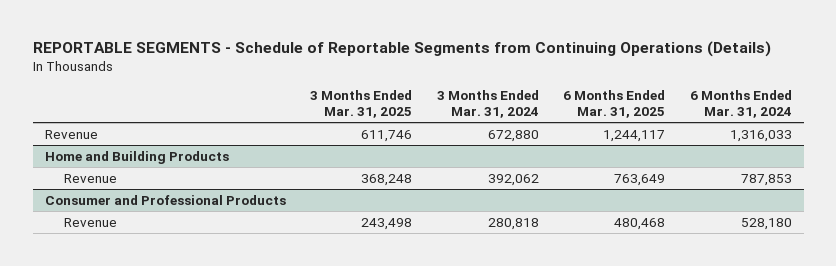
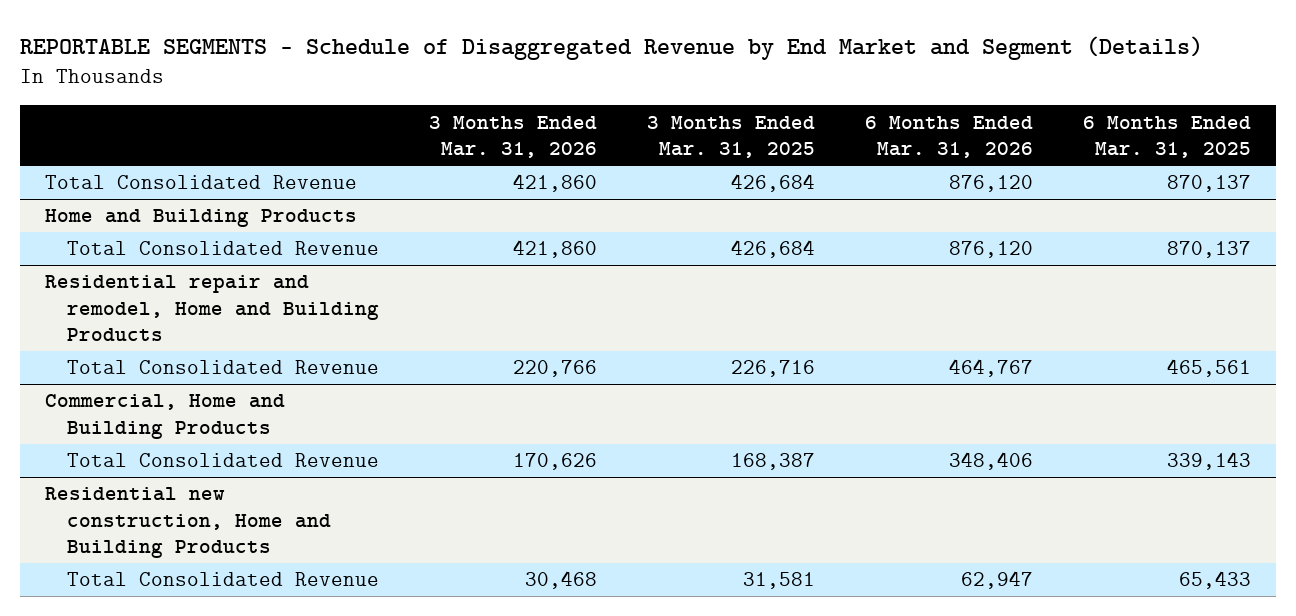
[32,41,771,58] REPORTABLE SEGMENTS - Schedule of Reportable Segments from Continuing Operations (Details) -> [19,35,1203,60] REPORTABLE SEGMENTS - Schedule of Disaggregated Revenue by End Market and Segment (Details)
[436,90,539,119] 3 Months Ended Mar. 31, 2024 -> none
[689,90,792,119] 6 Months Ended Mar. 31, 2024 -> none
none -> [429,115,598,159] 3 Months Ended Mar. 31, 2026
none -> [865,115,1034,159] 6 Months Ended Mar. 31, 2026
[44,129,98,139] Revenue -> [44,175,357,190] Total Consolidated Revenue
[361,129,413,142] 611,746 -> [731,174,816,193] 426,684
[603,129,666,142] 1,244,117 -> [1167,175,1252,193] 870,137
[44,194,286,205] Consumer and Professional Products -> none
[64,173,118,183] Revenue -> [67,241,380,256] Total Consolidated Revenue
[361,173,413,186] 368,248 -> [731,240,816,259] 426,684
[614,173,666,186] 763,649 -> [1167,241,1252,259] 870,137
none -> [44,275,380,342] Residential repair and remodel, Home and Building Products
[64,217,118,227] Revenue -> [67,360,380,375] Total Consolidated Revenue
[361,217,413,230] 243,498 -> [731,360,816,378] 226,716
[614,217,666,230] 480,468 -> [1167,359,1252,378] 465,561
none -> [44,394,285,439] Commercial, Home and Building Products
none -> [67,453,380,468] Total Consolidated Revenue
none -> [44,487,332,559] Residential new construction, Home and Building Products
none -> [67,572,380,587] Total Consolidated Revenue

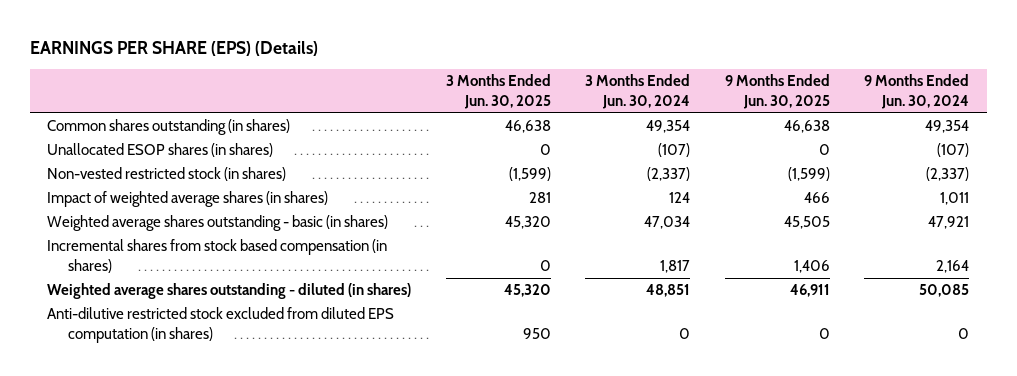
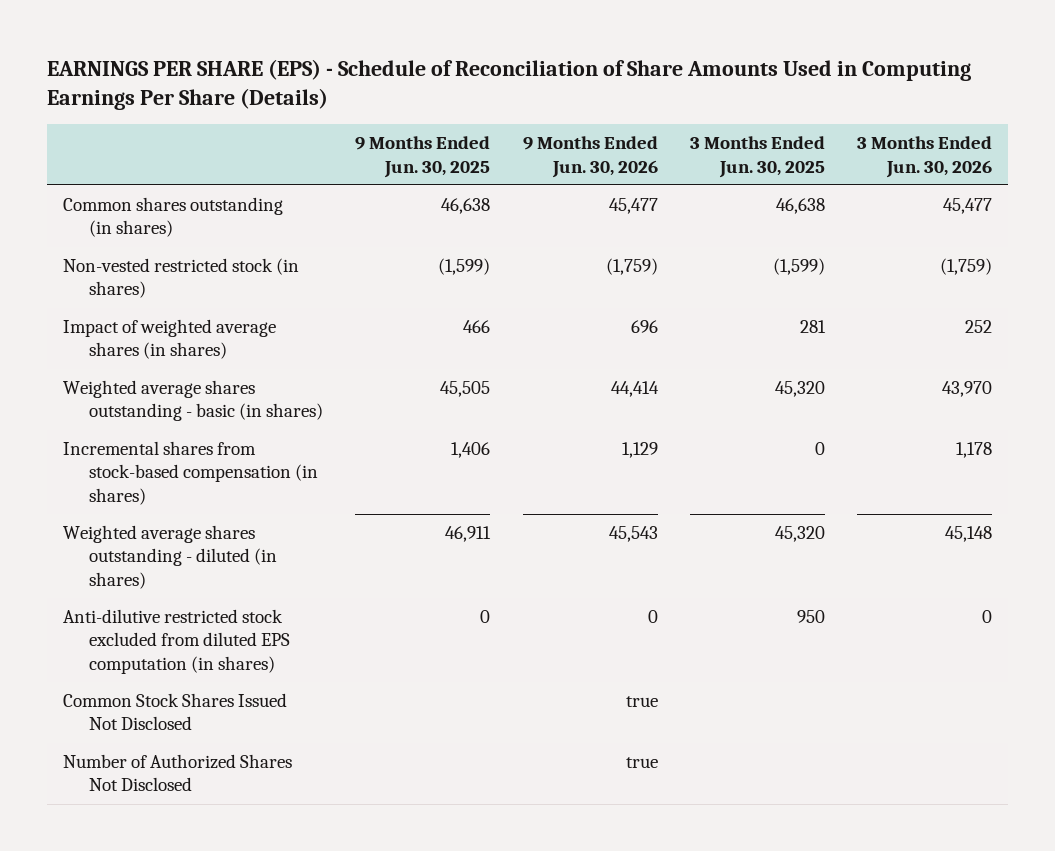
[30,40,319,56] EARNINGS PER SHARE (EPS) (Details) -> [47,59,972,111] EARNINGS PER SHARE (EPS) - Schedule of Reconciliation of Share Amounts Used in Computing Earnings Per Share (Details)
[585,74,691,109] 3 Months Ended Jun. 30, 2024 -> none
[864,74,970,109] 9 Months Ended Jun. 30, 2024 -> none
none -> [522,136,658,178] 9 Months Ended Jun. 30, 2026
none -> [857,136,993,178] 3 Months Ended Jun. 30, 2026
[47,143,274,158] Unallocated ESOP shares (in shares) -> none
[47,239,388,273] Incremental shares from stock based compensation (in shares) -> [63,441,318,505] Incremental shares from stock-based compensation (in shares)
none -> [63,693,288,731] Common Stock Shares Issued Not Disclosed
none -> [63,754,293,792] Number of Authorized Shares Not Disclosed

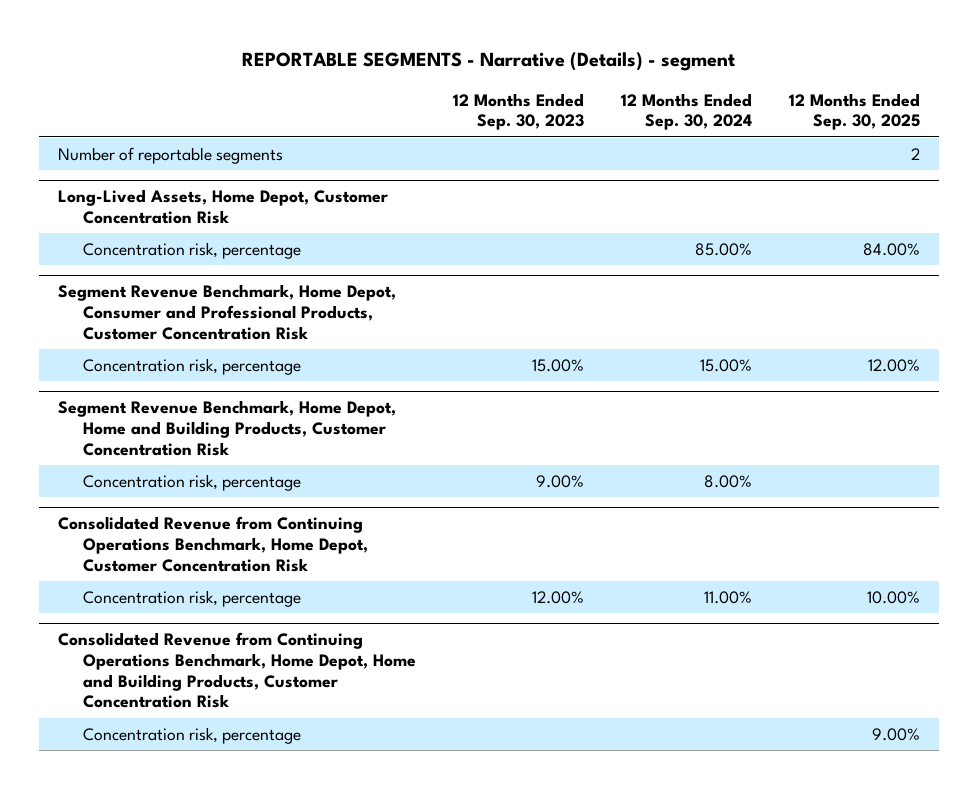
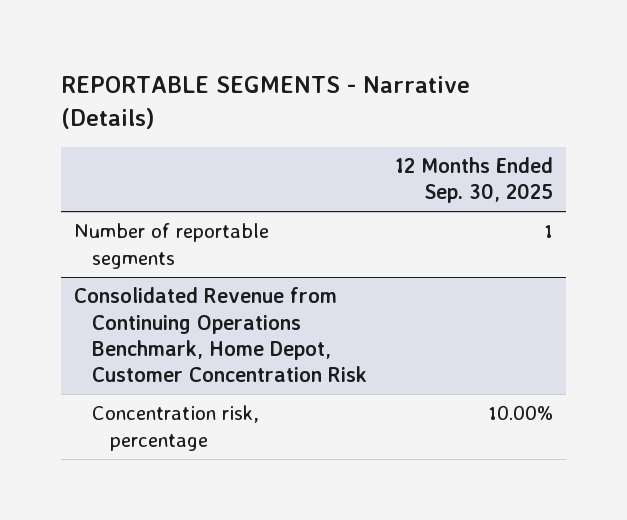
[242,52,736,72] REPORTABLE SEGMENTS - Narrative (Details) - segment -> [60,76,470,129] REPORTABLE SEGMENTS - Narrative (Details)
[453,92,585,131] 12 Months Ended Sep. 30, 2023 -> none
[621,92,753,131] 12 Months Ended Sep. 30, 2024 -> none
[57,189,388,224] Long-Lived Assets, Home Depot, Customer Concentration Risk -> none
[83,241,302,259] Concentration risk, percentage -> none
[57,284,396,340] Segment Revenue Benchmark, Home Depot, Consumer and Professional Products, Customer Concentration Risk -> none
[83,357,302,375] Concentration risk, percentage -> none
[57,400,396,456] Segment Revenue Benchmark, Home Depot, Home and Building Products, Customer Concentration Risk -> none
[83,473,302,491] Concentration risk, percentage -> none
[911,147,921,160] 2 -> [543,225,553,239] 1
[57,632,417,709] Consolidated Revenue from Continuing Operations Benchmark, Home Depot, Home and Building Products, Customer Concentration Risk -> none
[83,726,302,744] Concentration risk, percentage -> none

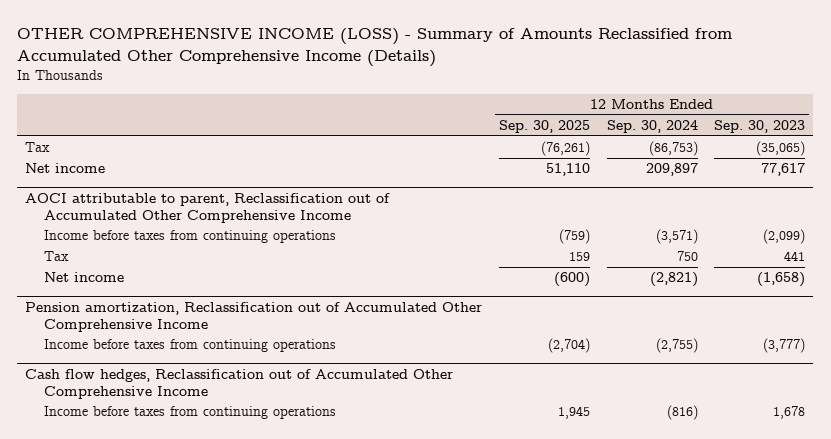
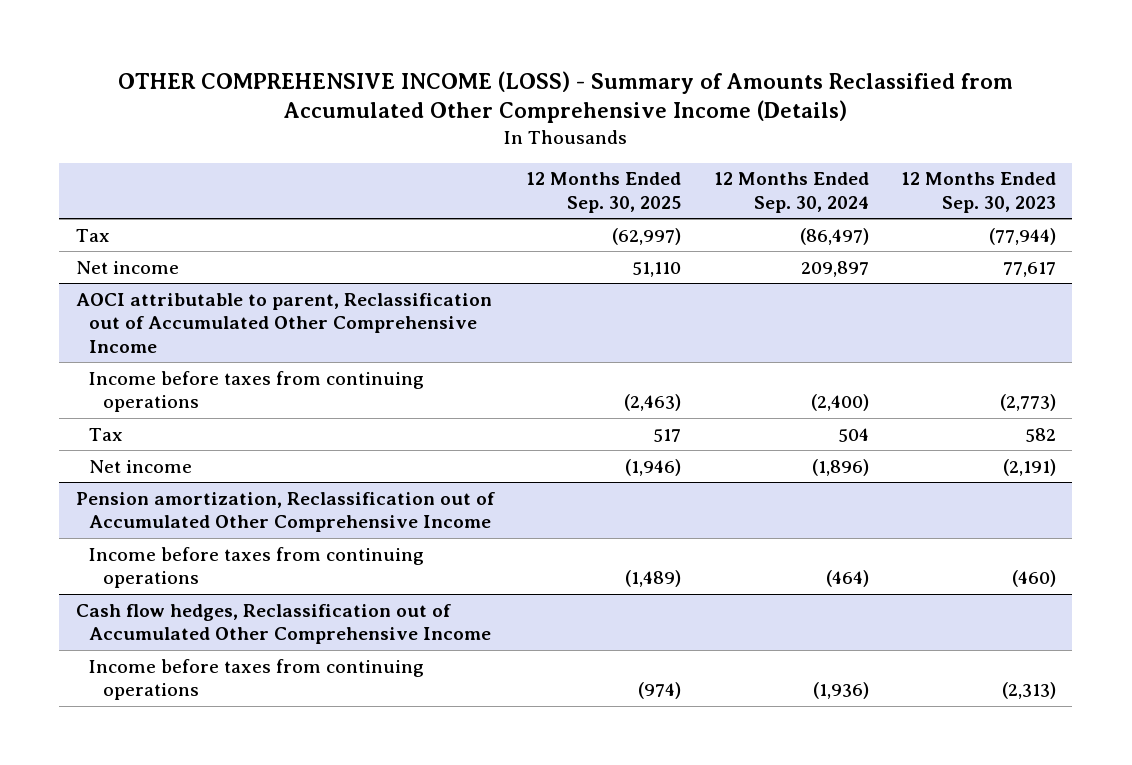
[540,141,590,157] (76,261) -> [612,227,682,245] (62,997)
[648,141,698,157] (86,753) -> [799,227,869,245] (86,497)
[756,141,806,157] (35,065) -> [989,227,1057,245] (77,944)
[558,229,590,245] (759) -> [624,394,682,412] (2,463)
[655,229,698,245] (3,571) -> [810,394,869,412] (2,400)
[763,229,806,245] (2,099) -> [1000,394,1057,412] (2,773)
[568,252,590,262] 159 -> [653,428,682,442] 517
[676,251,698,262] 750 -> [837,427,869,442] 504
[784,251,806,262] 441 -> [1025,427,1057,442] 582
[553,272,590,288] (600) -> [625,458,682,476] (1,946)
[649,272,698,288] (2,821) -> [811,458,869,476] (1,896)
[757,272,806,288] (1,658) -> [1003,458,1057,476] (2,191)
[547,338,590,354] (2,704) -> [625,570,682,588] (1,489)
[655,338,698,354] (2,755) -> [825,570,869,588] (464)
[763,338,806,354] (3,777) -> [1012,570,1057,588] (460)
[557,406,590,420] 1,945 -> [638,682,682,700] (974)
[666,405,698,421] (816) -> [812,682,869,700] (1,936)
[773,406,806,420] 1,678 -> [1002,682,1057,700] (2,313)

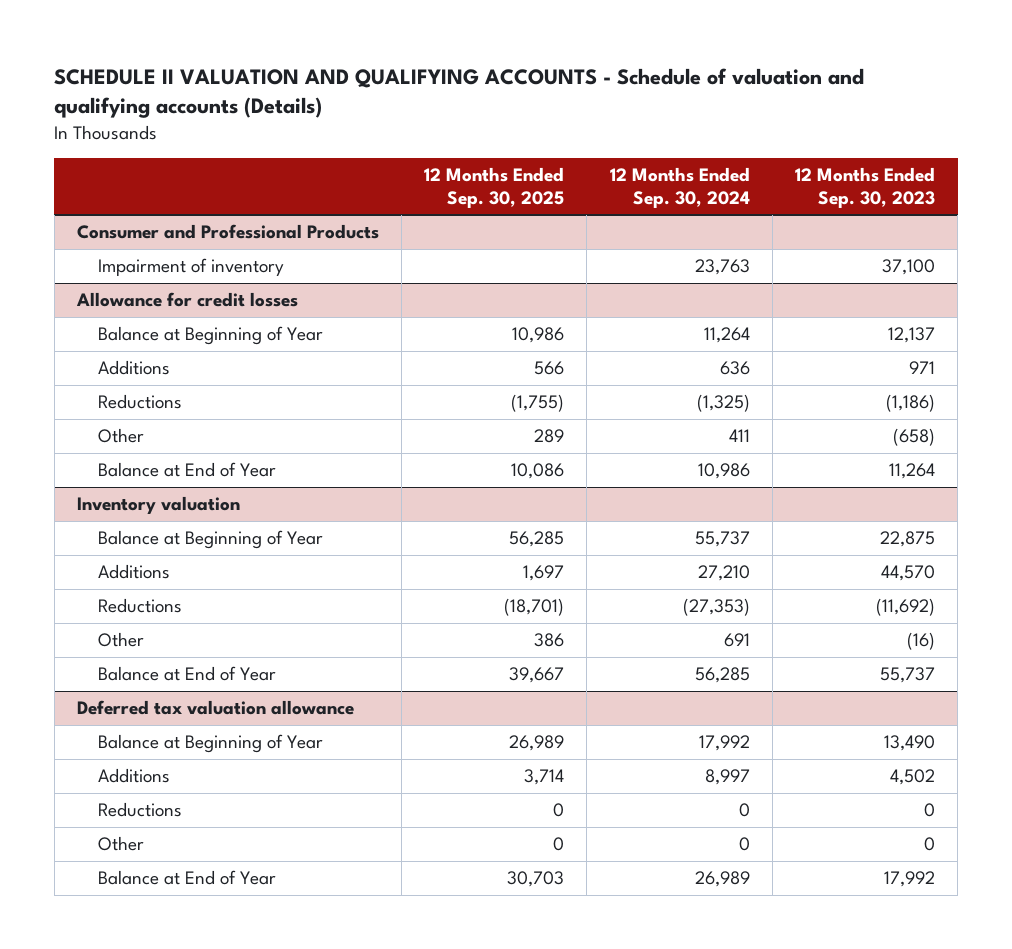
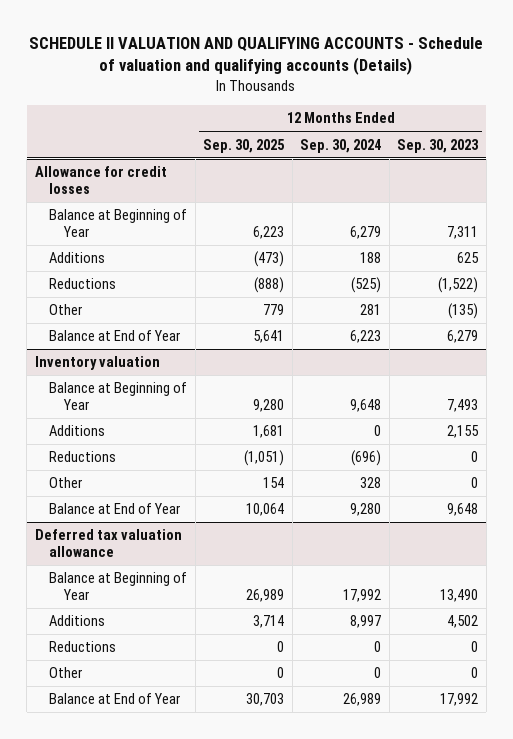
[76,224,379,240] Consumer and Professional Products -> none
[98,258,285,277] Impairment of inventory -> none
[512,327,565,344] 10,986 -> [253,226,285,240] 6,223
[703,327,750,344] 11,264 -> [350,226,382,240] 6,279
[887,327,935,344] 12,137 -> [447,226,479,240] 7,311
[534,361,565,376] 566 -> [254,251,285,268] (473)
[719,361,750,376] 636 -> [360,252,382,264] 188
[908,361,935,375] 971 -> [457,252,480,264] 625
[511,394,565,413] (1,755) -> [254,277,285,294] (888)
[696,394,750,413] (1,325) -> [351,277,382,294] (525)
[885,394,935,413] (1,186) -> [438,277,479,294] (1,522)
[534,429,565,444] 289 -> [263,304,285,316] 779
[728,429,750,443] 411 -> [360,304,382,316] 281
[892,428,935,447] (658) -> [448,303,479,320] (135)
[511,463,565,480] 10,086 -> [253,330,285,344] 5,641
[697,463,750,480] 10,986 -> [350,330,382,344] 6,223
[888,463,935,480] 11,264 -> [447,330,479,344] 6,279
[509,531,565,548] 56,285 -> [253,399,285,413] 9,280
[694,531,750,548] 55,737 -> [350,399,382,413] 9,648
[879,531,935,548] 22,875 -> [447,399,479,413] 7,493
[523,565,565,582] 1,697 -> [253,425,285,439] 1,681
[697,565,750,582] 27,210 -> [374,425,382,437] 0
[880,565,935,582] 44,570 -> [447,425,480,439] 2,155
[504,598,565,617] (18,701) -> [244,450,285,467] (1,051)
[682,598,750,617] (27,353) -> [351,450,382,467] (696)
[875,598,935,617] (11,692) -> [471,451,479,463] 0
[534,633,565,648] 386 -> [263,477,285,489] 154
[723,633,750,648] 691 -> [360,477,382,489] 328
[906,632,935,651] (16) -> [471,477,479,489] 0
[509,667,565,684] 39,667 -> [246,503,285,517] 10,064
[694,667,750,684] 56,285 -> [350,503,382,517] 9,280
[879,667,935,684] 55,737 -> [447,503,479,517] 9,648

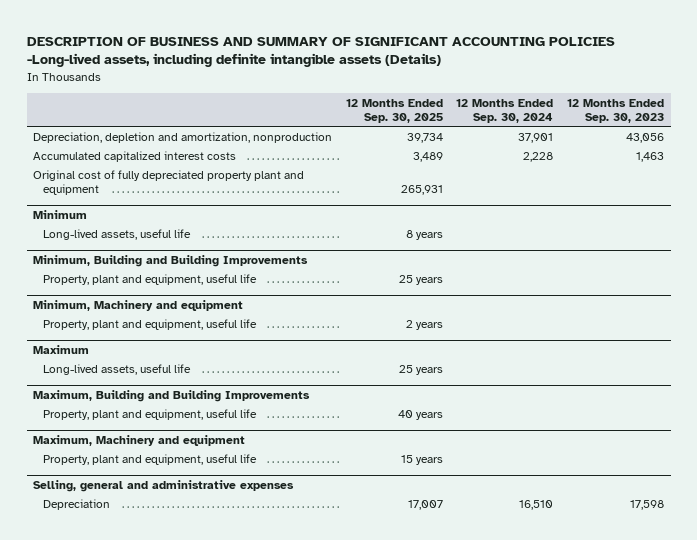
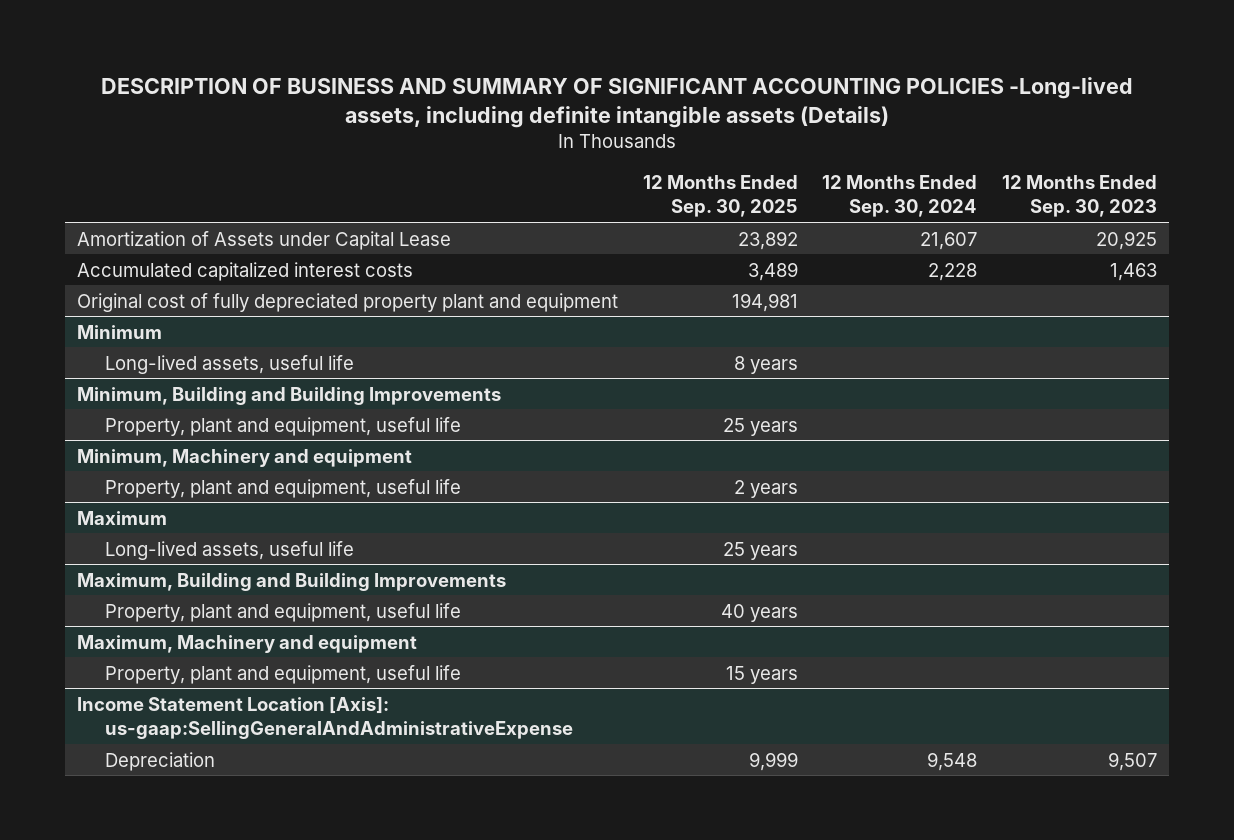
[33,131,333,143] Depreciation, depletion and amortization, nonproduction -> none
none -> [77,230,452,250] Amortization of Assets under Capital Lease
[400,184,443,195] 265,931 -> [731,292,798,312] 194,981
[33,479,295,492] Selling, general and administrative expenses -> none
none -> [77,695,573,739] Income Statement Location [Axis]: us-gaap:SellingGeneralAndAdministrativeExpense
[407,499,443,510] 17,007 -> [748,751,798,771] 9,999
[519,499,554,510] 16,510 -> [927,751,978,771] 9,548
[629,499,664,510] 17,598 -> [1108,751,1158,771] 9,507

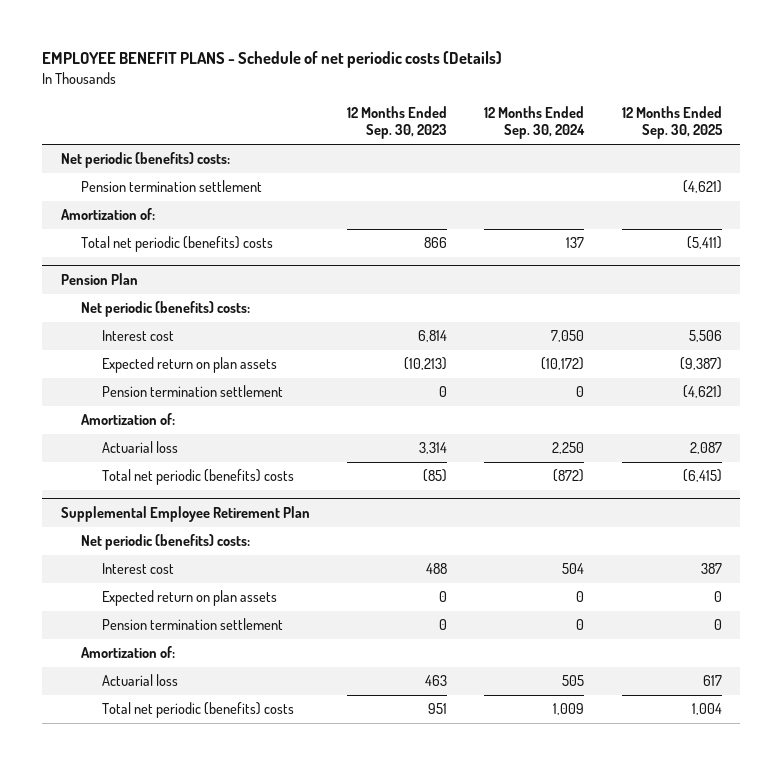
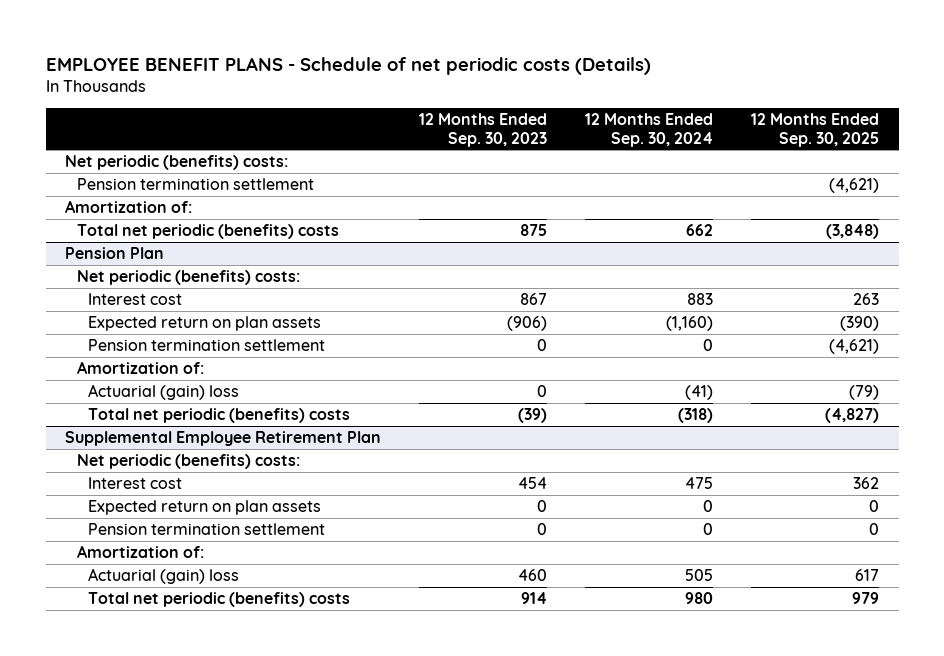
[424,237,448,249] 866 -> [520,223,548,236] 875
[566,237,585,249] 137 -> [686,223,714,236] 662
[686,236,722,250] (5,411) -> [826,223,880,239] (3,848)
[418,330,448,343] 6,814 -> [520,292,548,305] 867
[551,330,585,343] 7,050 -> [687,292,714,305] 883
[688,330,722,343] 5,506 -> [853,292,880,305] 263
[404,357,448,371] (10,213) -> [507,315,548,331] (906)
[541,357,585,371] (10,172) -> [666,315,714,331] (1,160)
[679,357,722,371] (9,387) -> [840,315,880,331] (390)
[101,441,178,454] Actuarial loss -> [88,383,240,400] Actuarial (gain) loss
[419,442,448,455] 3,314 -> [537,384,548,397] 0
[552,442,585,455] 2,250 -> [685,384,714,400] (41)
[689,442,722,455] 2,087 -> [849,384,880,400] (79)
[423,469,448,483] (85) -> [518,407,548,423] (39)
[553,469,585,483] (872) -> [678,407,714,423] (318)
[682,469,722,483] (6,415) -> [825,407,880,423] (4,827)
[426,563,448,575] 488 -> [518,476,548,489] 454
[562,563,585,575] 504 -> [685,476,714,489] 475
[700,563,722,575] 387 -> [853,476,880,489] 362
[101,674,178,687] Actuarial loss -> [88,567,240,584] Actuarial (gain) loss
[425,675,448,687] 463 -> [518,568,548,581] 460
[428,703,448,715] 951 -> [521,591,548,604] 914
[553,703,585,716] 1,009 -> [685,591,714,604] 980
[691,703,722,716] 1,004 -> [852,591,880,604] 979

